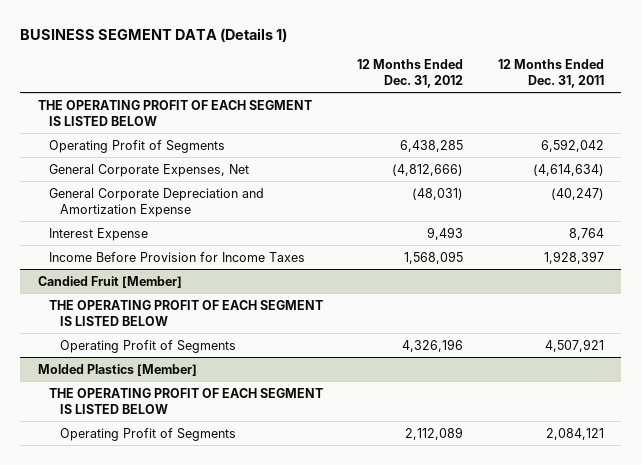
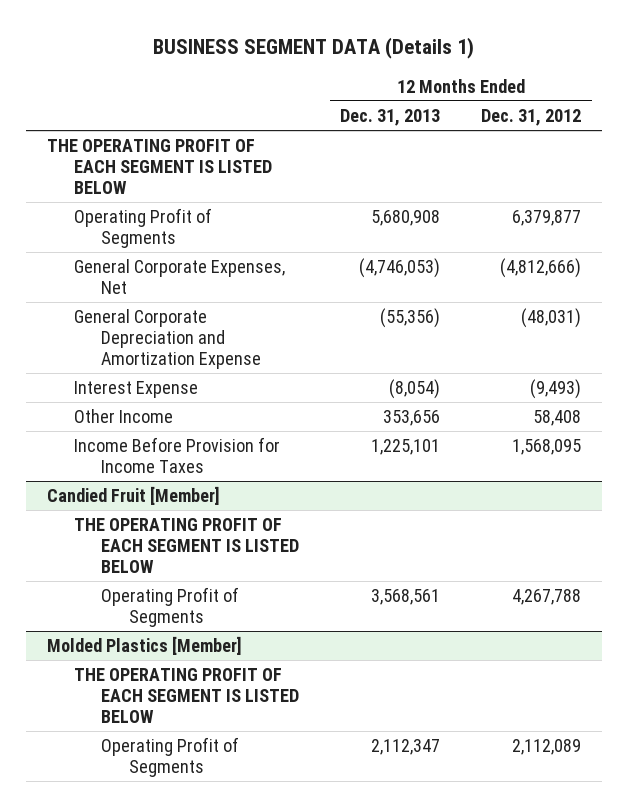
[498,58,605,88] 12 Months Ended Dec. 31, 2011 -> none
none -> [340,108,441,126] Dec. 31, 2013
[400,139,464,152] 6,438,285 -> [512,209,582,226] 6,379,877
[427,226,464,240] 9,493 -> [530,378,582,399] (9,493)
none -> [73,408,173,423] Other Income
[402,338,464,352] 4,326,196 -> [512,588,582,605] 4,267,788

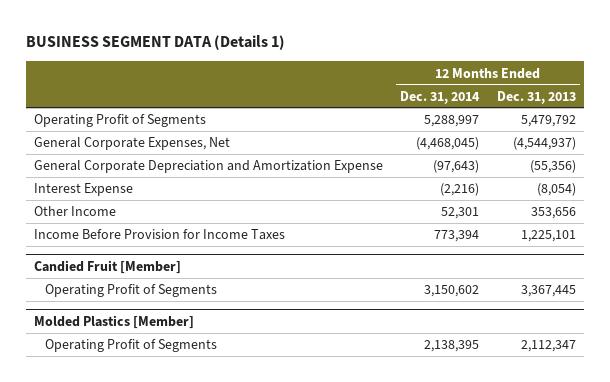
[481,108,582,126] Dec. 31, 2012 -> none
none -> [400,90,481,104] Dec. 31, 2014
[46,138,272,195] THE OPERATING PROFIT OF EACH SEGMENT IS LISTED BELOW -> none
[371,209,441,226] 5,680,908 -> [520,115,576,128] 5,479,792
[359,257,441,278] (4,746,053) -> [512,137,576,151] (4,544,937)
[73,517,300,574] THE OPERATING PROFIT OF EACH SEGMENT IS LISTED BELOW -> none
[371,588,441,605] 3,568,561 -> [520,285,576,298] 3,367,445
[73,667,300,724] THE OPERATING PROFIT OF EACH SEGMENT IS LISTED BELOW -> none

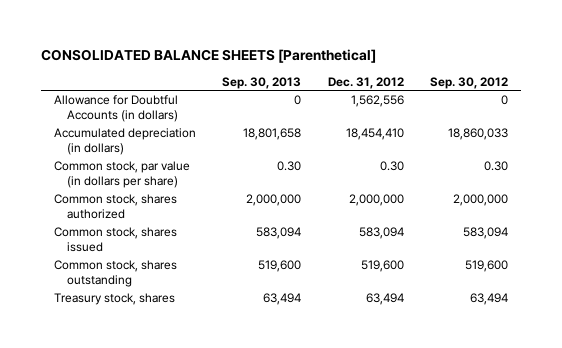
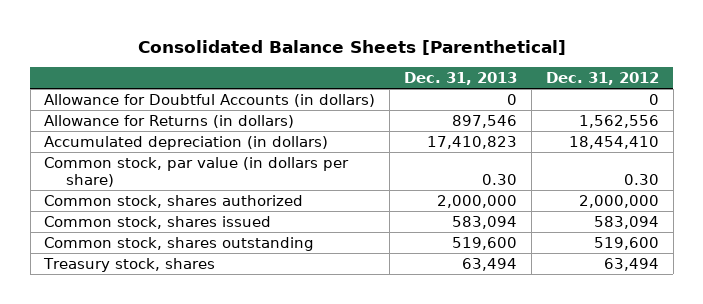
[41,49,377,64] CONSOLIDATED BALANCE SHEETS [Parenthetical] -> [137,39,566,55] Consolidated Balance Sheets [Parenthetical]
[222,76,302,89] Sep. 30, 2013 -> none
[429,76,508,89] Sep. 30, 2012 -> none
none -> [404,72,518,86] Dec. 31, 2013
[350,95,404,108] 1,562,556 -> [648,93,659,105] 0
none -> [44,114,295,128] Allowance for Returns (in dollars)

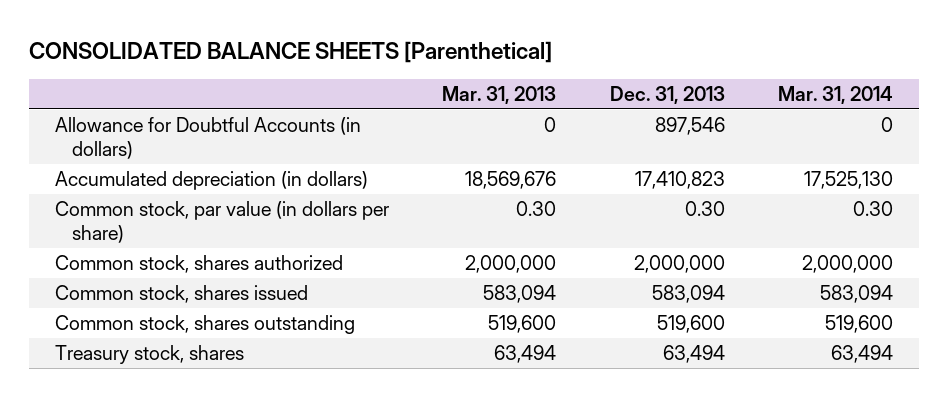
[137,39,566,55] Consolidated Balance Sheets [Parenthetical] -> [28,41,552,64] CONSOLIDATED BALANCE SHEETS [Parenthetical]
[545,72,659,86] Dec. 31, 2012 -> none
none -> [442,86,557,105] Mar. 31, 2013
none -> [777,86,893,105] Mar. 31, 2014
[44,114,295,128] Allowance for Returns (in dollars) -> none
[507,93,518,105] 0 -> [654,116,725,135] 897,546

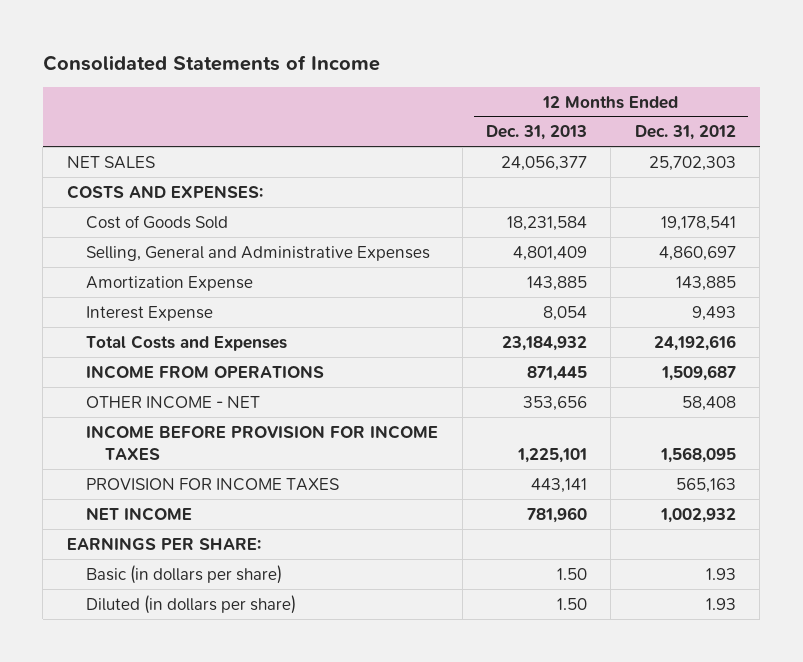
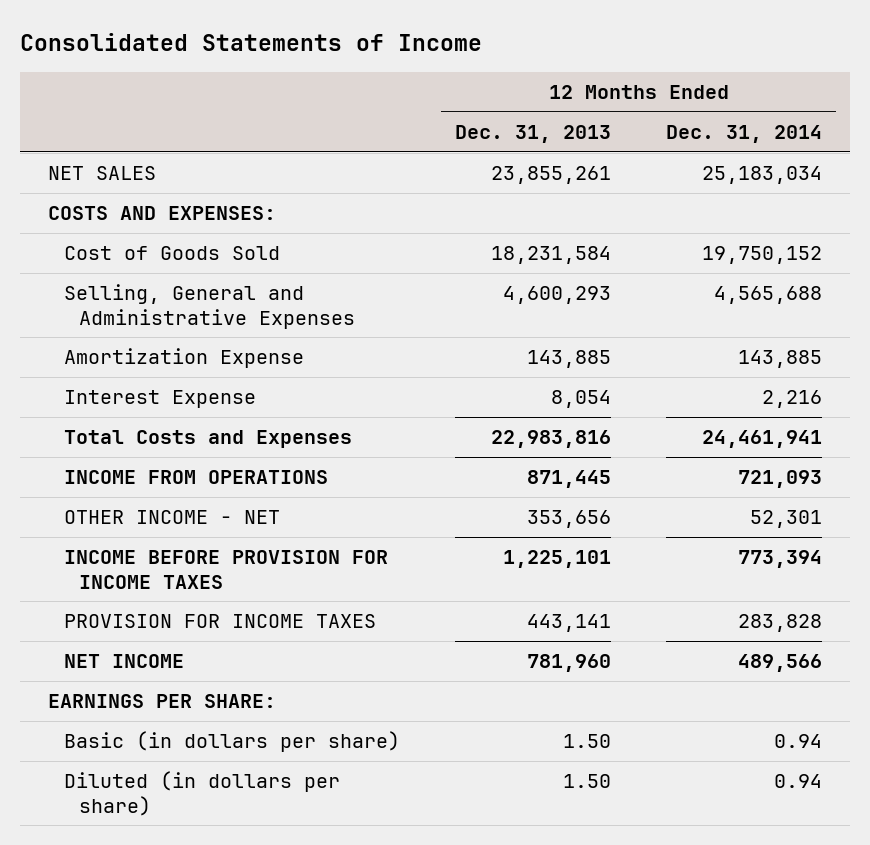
[634,125,736,141] Dec. 31, 2012 -> none
none -> [666,124,823,143] Dec. 31, 2014
[500,155,587,171] 24,056,377 -> [490,166,611,185] 23,855,261
[512,245,587,261] 4,801,409 -> [502,286,611,305] 4,600,293
[501,335,587,351] 23,184,932 -> [490,430,611,449] 22,983,816

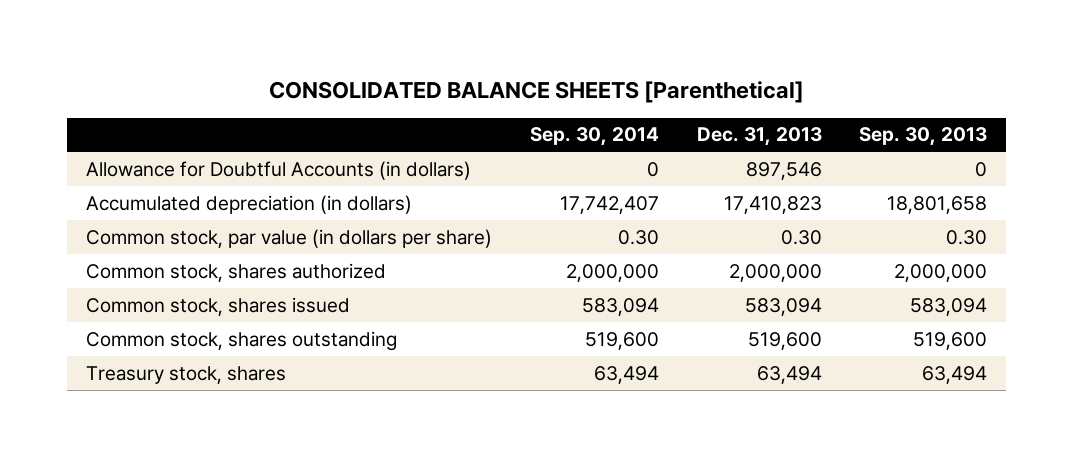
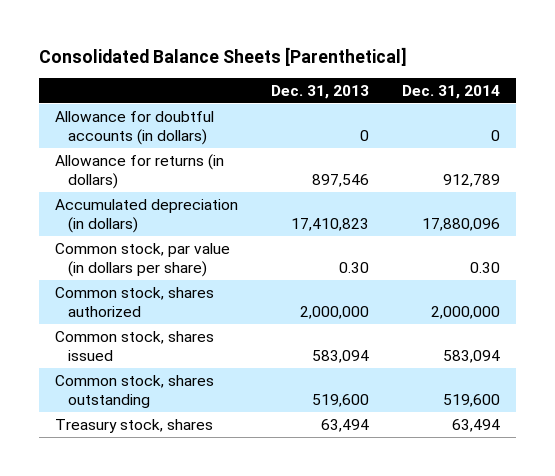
[268,80,804,103] CONSOLIDATED BALANCE SHEETS [Parenthetical] -> [38,46,407,66] Consolidated Balance Sheets [Parenthetical]
[529,127,659,147] Sep. 30, 2014 -> none
[859,127,988,147] Sep. 30, 2013 -> none
none -> [401,84,500,99] Dec. 31, 2014
[86,160,472,180] Allowance for Doubtful Accounts (in dollars) -> [55,110,215,146] Allowance for doubtful accounts (in dollars)
[745,161,822,180] 897,546 -> [359,130,369,142] 0
none -> [55,153,225,190] Allowance for returns (in dollars)

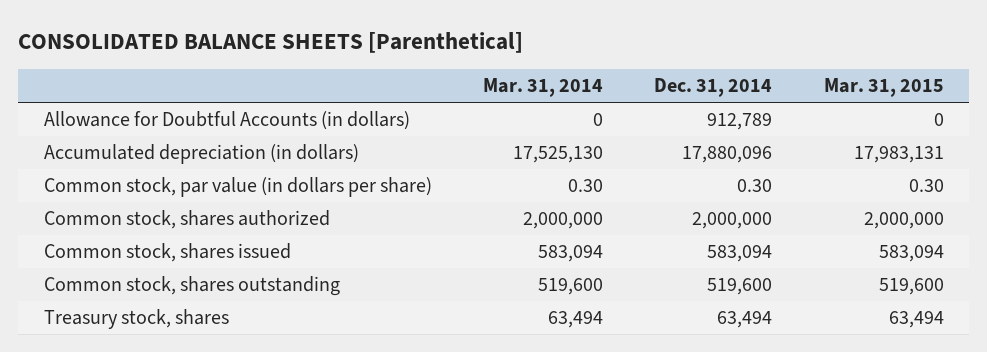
[38,46,407,66] Consolidated Balance Sheets [Parenthetical] -> [17,32,523,54] CONSOLIDATED BALANCE SHEETS [Parenthetical]
[270,84,369,99] Dec. 31, 2013 -> none
none -> [483,78,604,98] Mar. 31, 2014
none -> [823,78,944,98] Mar. 31, 2015
[55,153,225,190] Allowance for returns (in dollars) -> none
[55,110,215,146] Allowance for doubtful accounts (in dollars) -> [43,111,410,131] Allowance for Doubtful Accounts (in dollars)
[490,130,500,142] 0 -> [707,113,773,131] 912,789

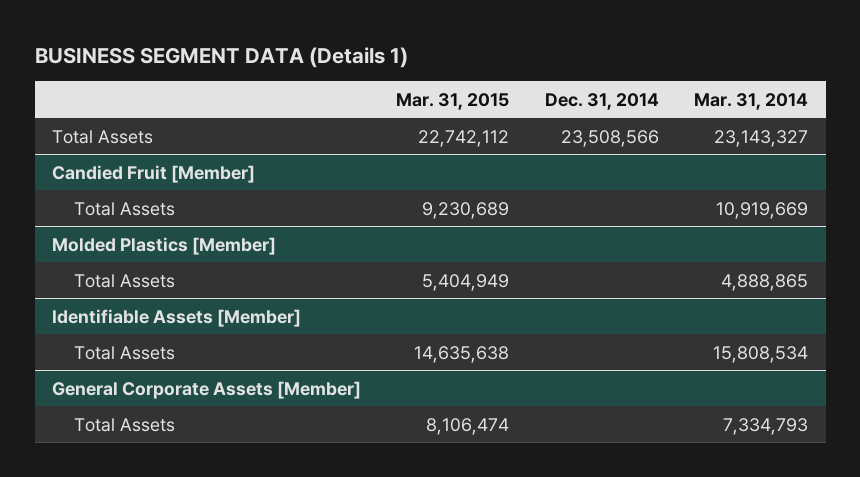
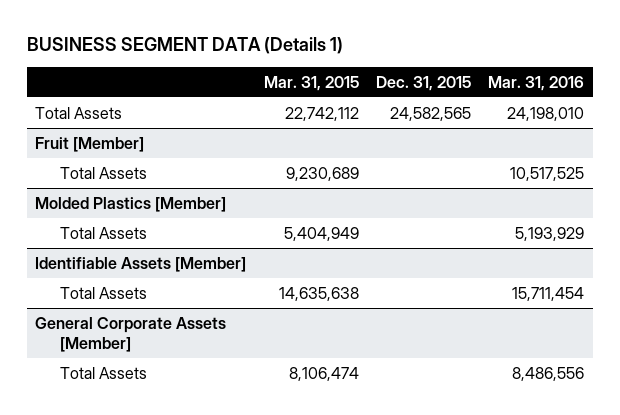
[544,92,659,110] Dec. 31, 2014 -> none
[694,92,809,110] Mar. 31, 2014 -> none
none -> [375,75,471,91] Dec. 31, 2015
none -> [488,75,585,91] Mar. 31, 2016
[52,164,256,183] Candied Fruit [Member] -> [35,136,145,152] Fruit [Member]

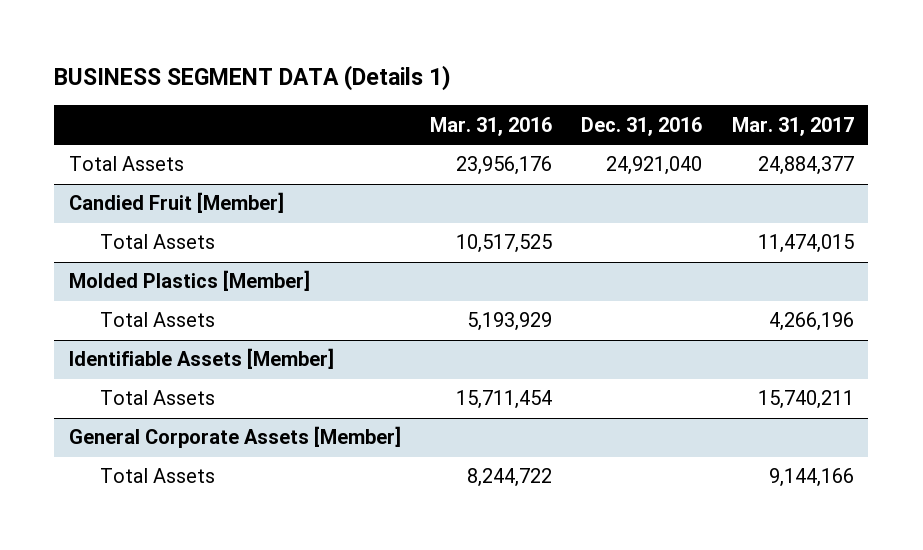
[263,75,359,91] Mar. 31, 2015 -> none
[375,75,471,91] Dec. 31, 2015 -> none
none -> [581,116,703,136] Dec. 31, 2016
none -> [731,116,854,136] Mar. 31, 2017
[507,106,585,121] 24,198,010 -> [456,156,553,176] 23,956,176
[35,136,145,152] Fruit [Member] -> [68,192,284,214] Candied Fruit [Member]
[512,366,585,381] 8,486,556 -> [467,468,553,488] 8,244,722

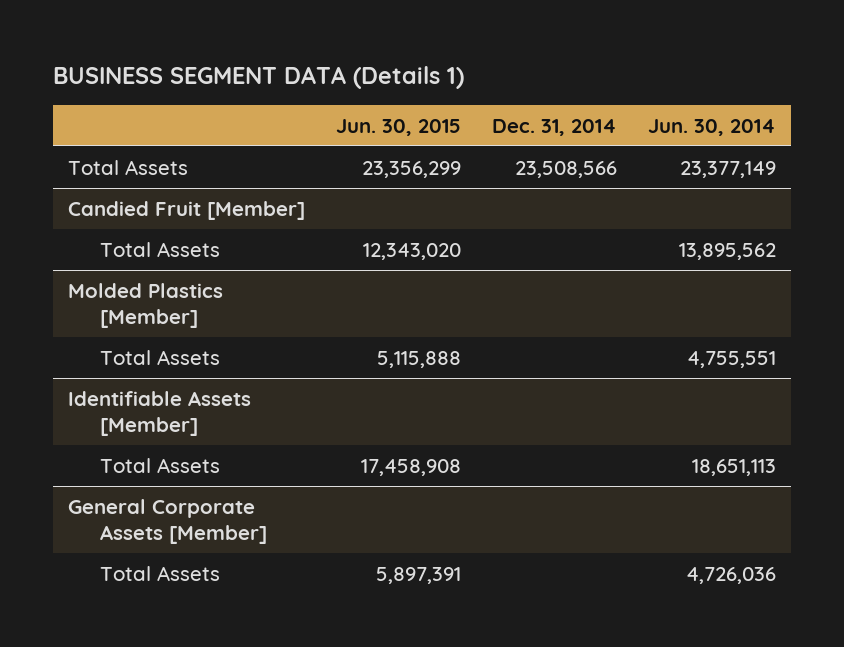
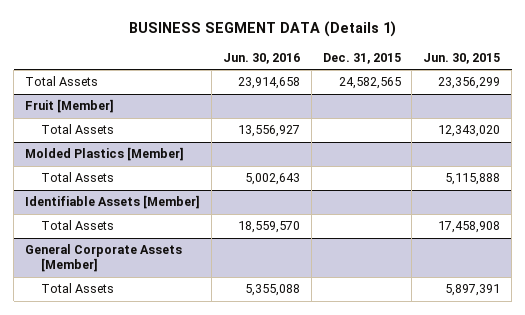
[491,118,617,136] Dec. 31, 2014 -> none
[647,118,776,136] Jun. 30, 2014 -> none
none -> [222,52,300,64] Jun. 30, 2016
none -> [322,52,401,64] Dec. 31, 2015
[68,200,306,220] Candied Fruit [Member] -> [25,99,115,114] Fruit [Member]

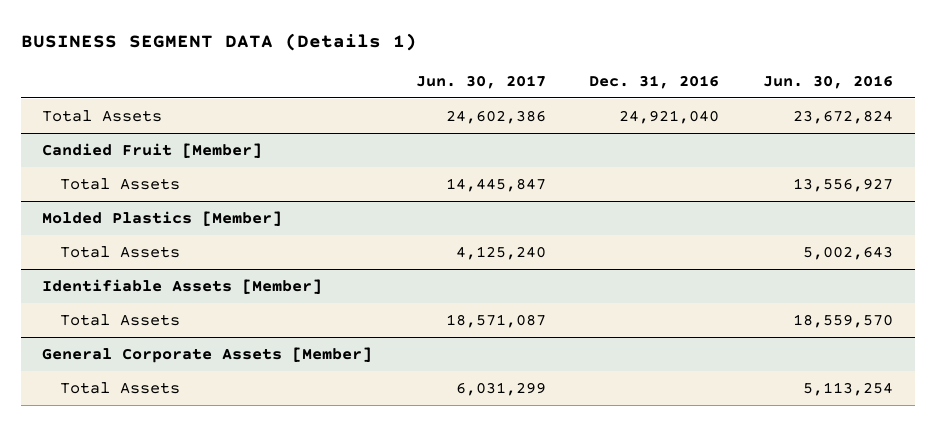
[322,52,401,64] Dec. 31, 2015 -> none
[423,52,501,64] Jun. 30, 2015 -> none
none -> [415,74,546,89] Jun. 30, 2017
none -> [589,74,720,89] Dec. 31, 2016
[237,77,300,90] 23,914,658 -> [793,110,894,125] 23,672,824
[25,99,115,114] Fruit [Member] -> [42,143,263,159] Candied Fruit [Member]
[244,284,300,297] 5,355,088 -> [803,382,894,397] 5,113,254

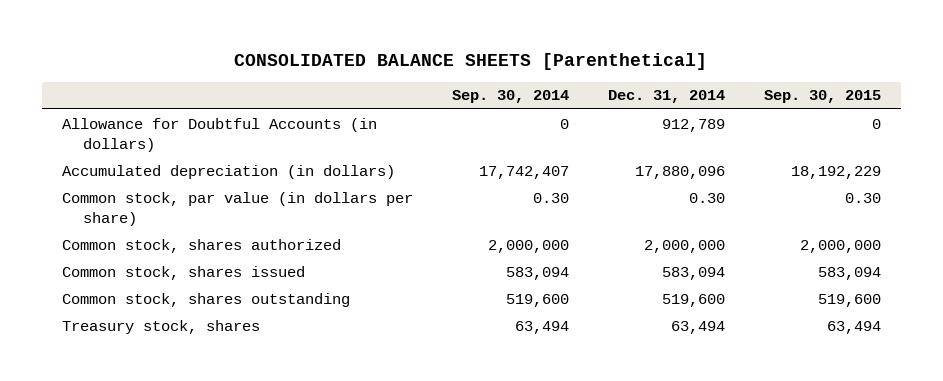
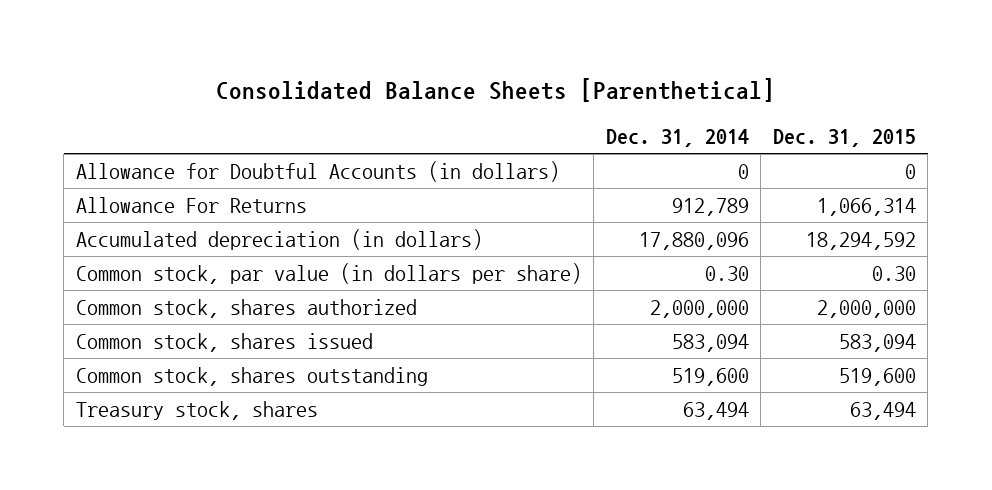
[234,53,708,71] CONSOLIDATED BALANCE SHEETS [Parenthetical] -> [215,77,775,102] Consolidated Balance Sheets [Parenthetical]
[451,90,569,104] Sep. 30, 2014 -> none
[764,90,882,104] Sep. 30, 2015 -> none
none -> [772,129,916,148] Dec. 31, 2015
[662,118,726,132] 912,789 -> [737,164,749,180] 0
none -> [75,197,307,214] Allowance For Returns

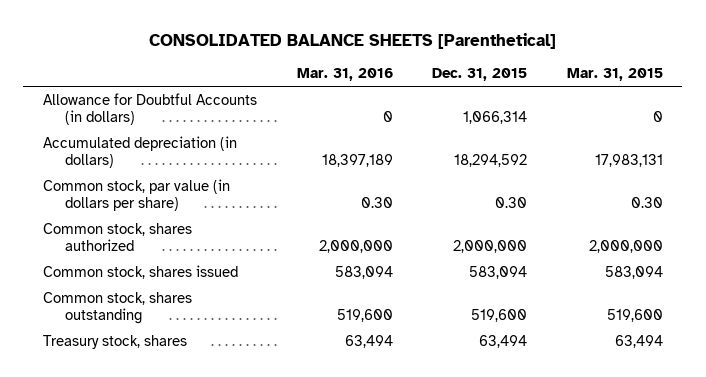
[215,77,775,102] Consolidated Balance Sheets [Parenthetical] -> [148,33,556,50] CONSOLIDATED BALANCE SHEETS [Parenthetical]
[605,129,749,148] Dec. 31, 2014 -> none
none -> [296,68,393,82] Mar. 31, 2016
none -> [566,68,663,82] Mar. 31, 2015
[75,197,307,214] Allowance For Returns -> none
[904,164,916,180] 0 -> [463,111,528,125] 1,066,314

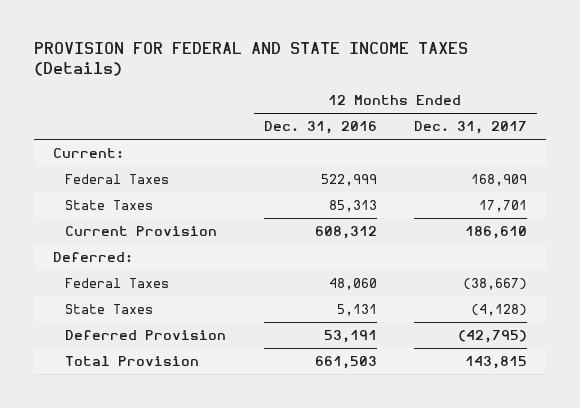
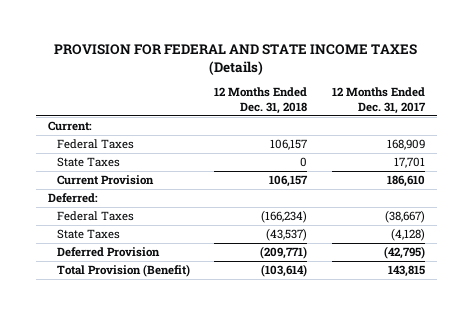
[263,121,377,135] Dec. 31, 2016 -> none
none -> [214,87,308,114] 12 Months Ended Dec. 31, 2018
[64,355,199,366] Total Provision -> [57,264,191,278] Total Provision (Benefit)

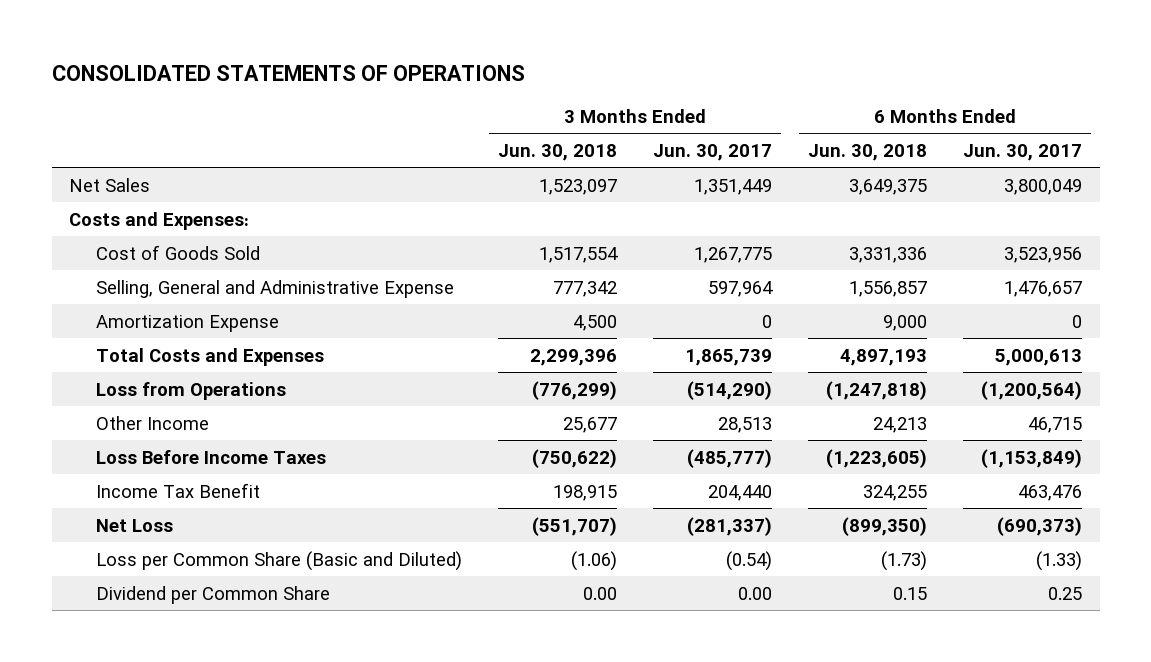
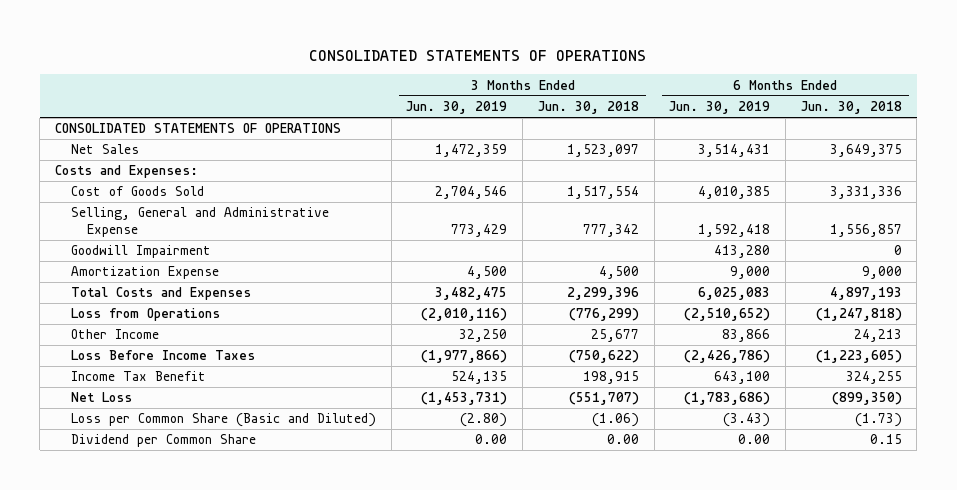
[653,143,773,161] Jun. 30, 2017 -> none
[962,143,1082,161] Jun. 30, 2017 -> none
none -> [406,101,508,115] Jun. 30, 2019
none -> [669,101,771,115] Jun. 30, 2019
none -> [55,123,342,134] CONSOLIDATED STATEMENTS OF OPERATIONS
none -> [71,245,212,259] Goodwill Impairment

